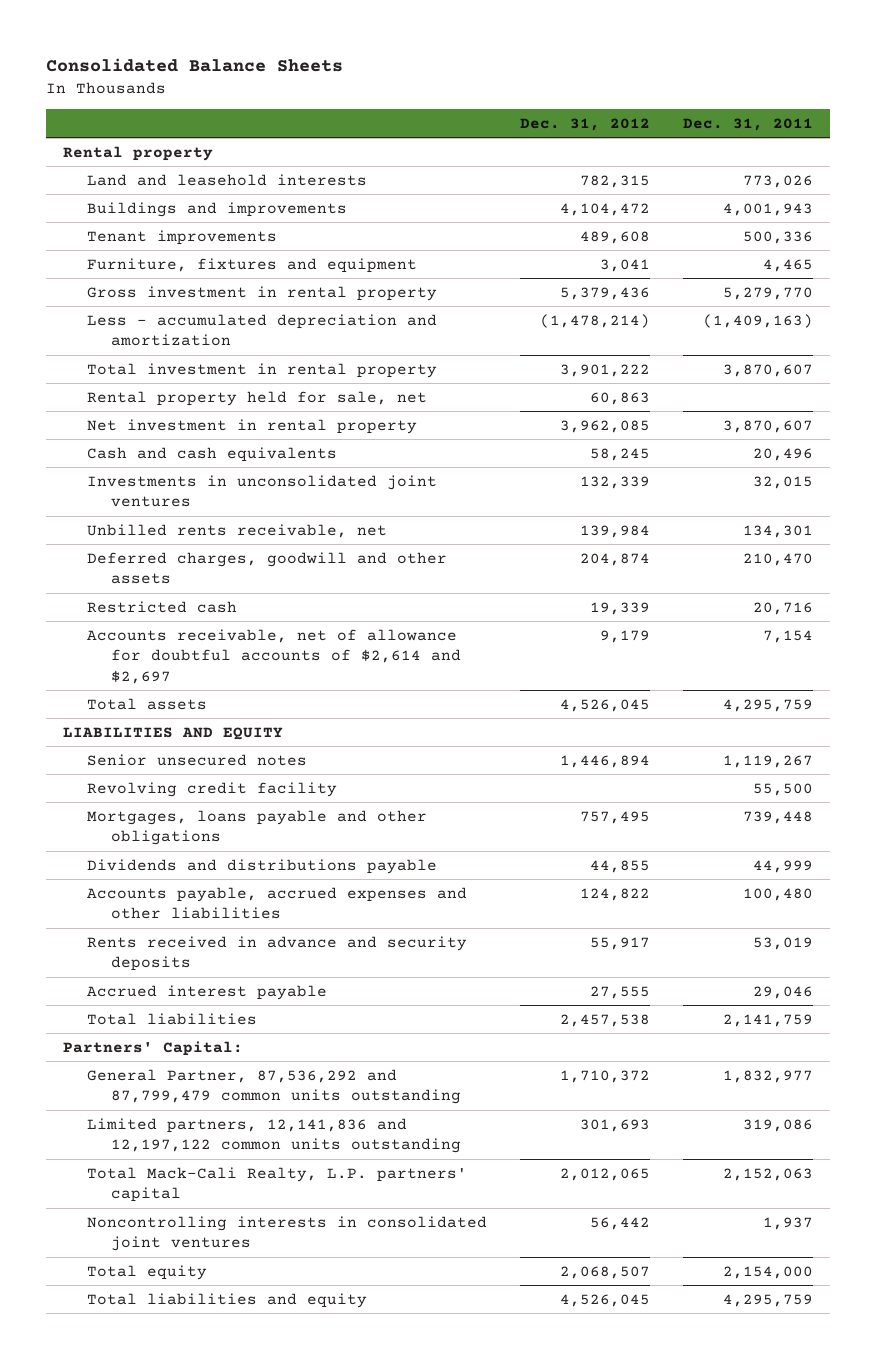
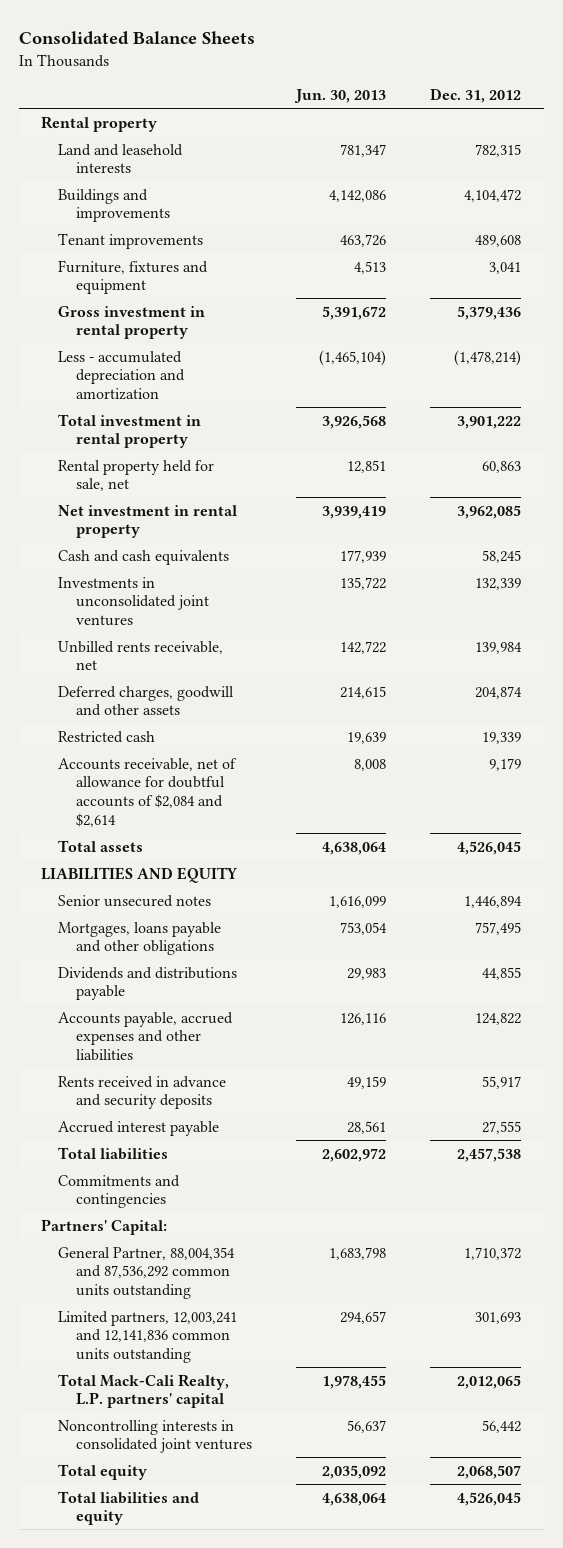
[683,117,814,131] Dec. 31, 2011 -> none
none -> [293,89,386,104] Jun. 30, 2013
[86,628,461,685] Accounts receivable, net of allowance for doubtful accounts of $2,614 and $2,697 -> [58,757,238,827] Accounts receivable, net of allowance for doubtful accounts of $2,084 and $2,614
[86,781,337,797] Revolving credit facility -> none
none -> [58,1174,181,1209] Commitments and contingencies
[86,1068,461,1105] General Partner, 87,536,292 and 87,799,479 common units outstanding -> [58,1246,236,1299] General Partner, 88,004,354 and 87,536,292 common units outstanding
[86,1117,461,1154] Limited partners, 12,141,836 and 12,197,122 common units outstanding -> [58,1310,238,1363] Limited partners, 12,003,241 and 12,141,836 common units outstanding

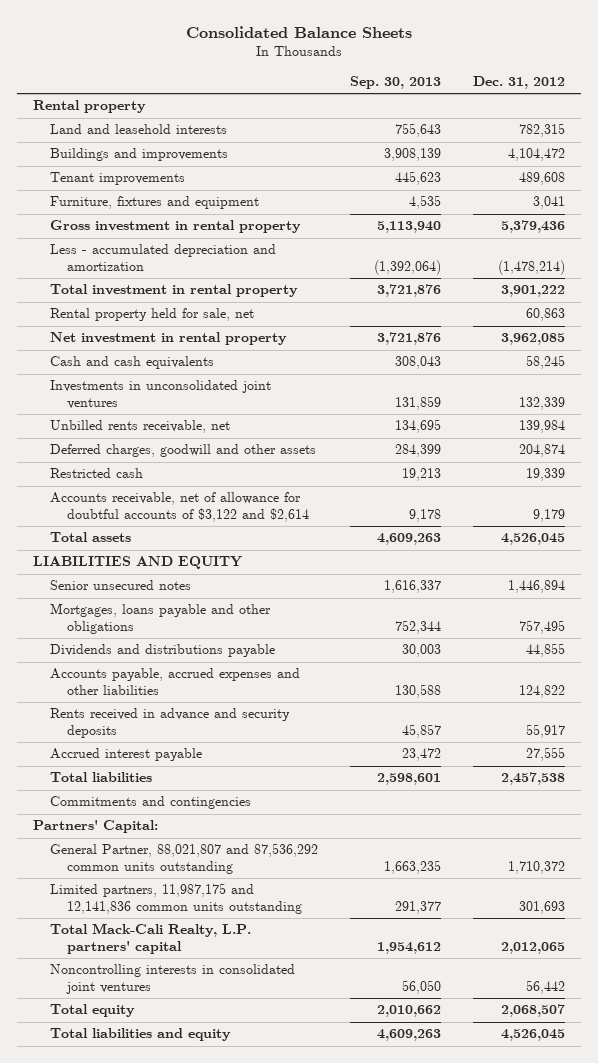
[293,89,386,104] Jun. 30, 2013 -> none
none -> [349,75,441,89] Sep. 30, 2013
[58,757,238,827] Accounts receivable, net of allowance for doubtful accounts of $2,084 and $2,614 -> [49,492,309,523] Accounts receivable, net of allowance for doubtful accounts of $3,122 and $2,614
[58,1246,236,1299] General Partner, 88,004,354 and 87,536,292 common units outstanding -> [49,843,318,875] General Partner, 88,021,807 and 87,536,292 common units outstanding
[58,1310,238,1363] Limited partners, 12,003,241 and 12,141,836 common units outstanding -> [49,883,302,915] Limited partners, 11,987,175 and 12,141,836 common units outstanding

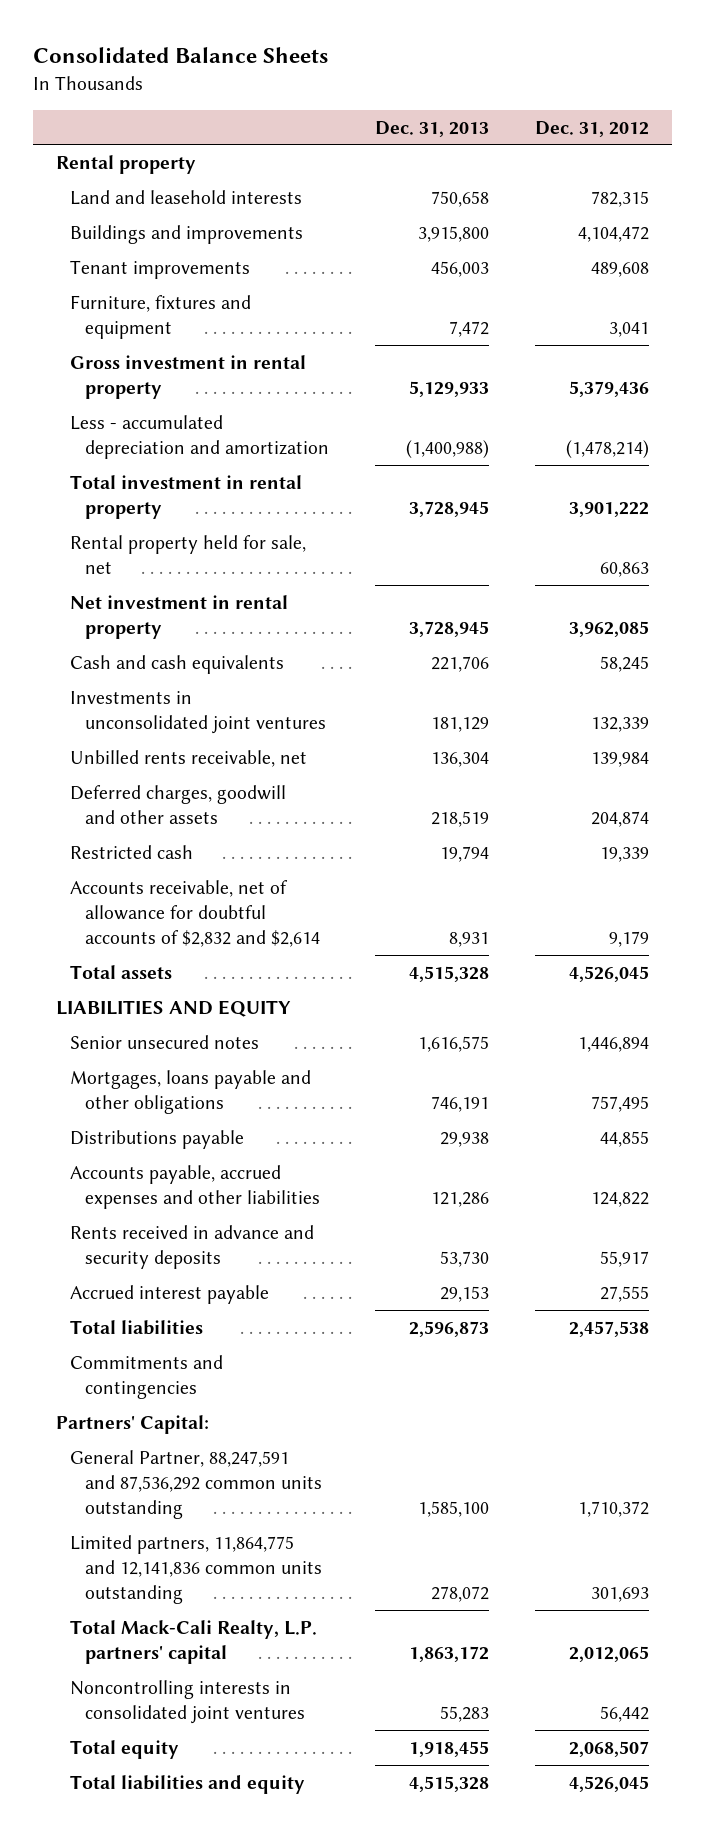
[349,75,441,89] Sep. 30, 2013 -> none
none -> [374,120,489,137] Dec. 31, 2013
[49,492,309,523] Accounts receivable, net of allowance for doubtful accounts of $3,122 and $2,614 -> [70,879,320,947] Accounts receivable, net of allowance for doubtful accounts of $2,832 and $2,614
[49,644,275,658] Dividends and distributions payable -> [70,1129,245,1149] Distributions payable
[49,843,318,875] General Partner, 88,021,807 and 87,536,292 common units outstanding -> [70,1449,322,1519] General Partner, 88,247,591 and 87,536,292 common units outstanding
[49,883,302,915] Limited partners, 11,987,175 and 12,141,836 common units outstanding -> [70,1534,322,1604] Limited partners, 11,864,775 and 12,141,836 common units outstanding

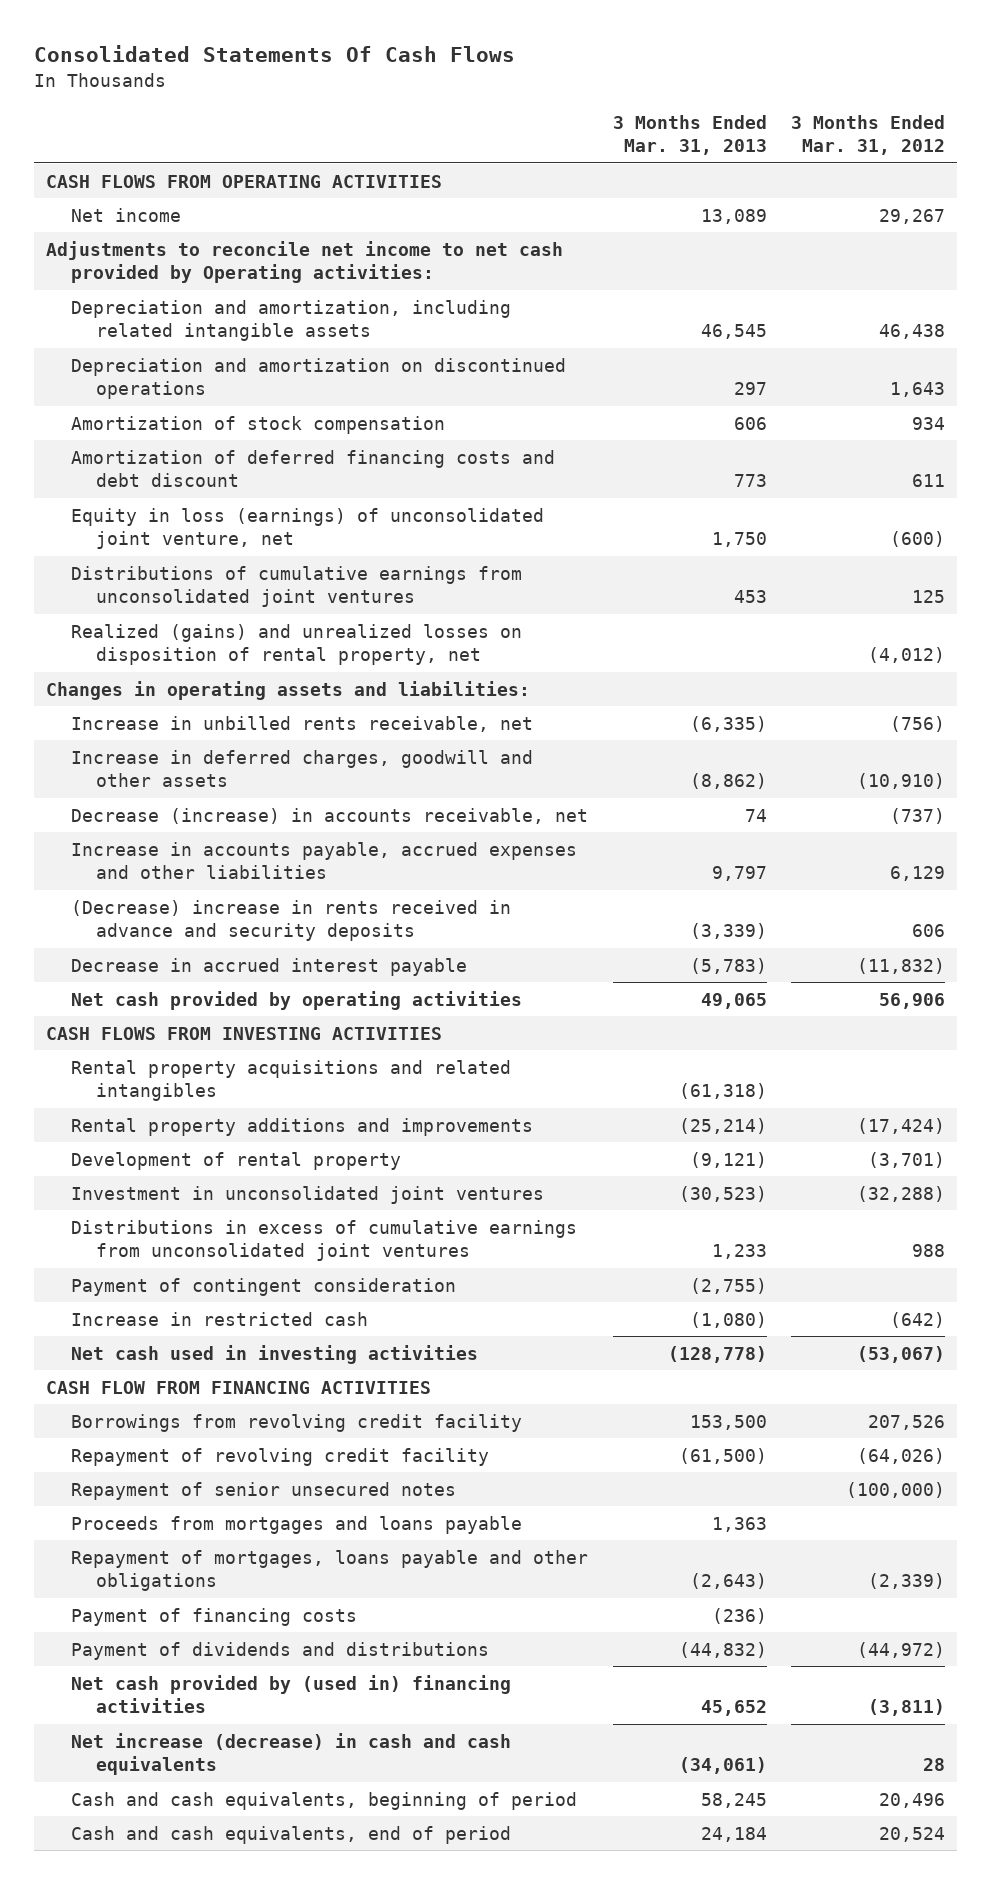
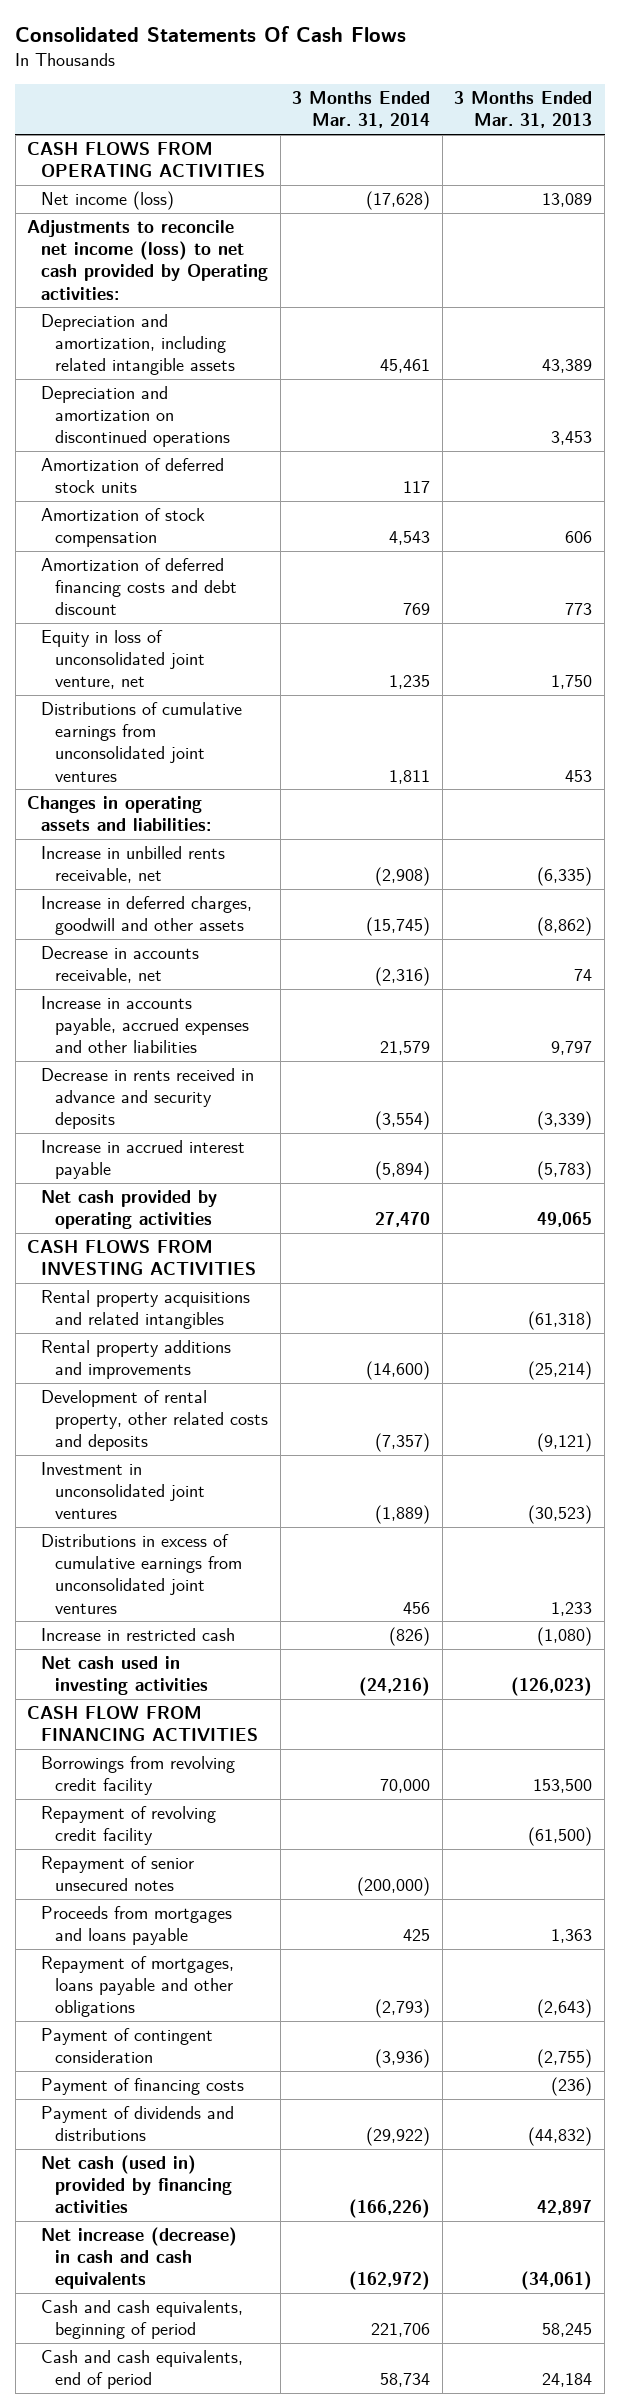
[791,114,946,156] 3 Months Ended Mar. 31, 2012 -> none
none -> [292,91,431,129] 3 Months Ended Mar. 31, 2014
[70,207,181,222] Net income -> [41,191,175,211] Net income (loss)
[46,240,564,284] Adjustments to reconcile net income to net cash provided by Operating activities: -> [27,220,269,300] Adjustments to reconcile net income (loss) to net cash provided by Operating activities:
[700,324,767,340] 46,545 -> [542,359,593,374] 43,389
[733,382,767,396] 297 -> [551,431,593,446] 3,453
none -> [41,458,225,494] Amortization of deferred stock units
[70,507,544,550] Equity in loss (earnings) of unconsolidated joint venture, net -> [41,630,206,690] Equity in loss of unconsolidated joint venture, net
[70,623,522,666] Realized (gains) and unrealized losses on disposition of rental property, net -> none
[70,807,588,824] Decrease (increase) in accounts receivable, net -> [41,946,200,984] Decrease in accounts receivable, net
[70,899,511,942] (Decrease) increase in rents received in advance and security deposits -> [41,1068,255,1130] Decrease in rents received in advance and security deposits
[70,957,467,976] Decrease in accrued interest payable -> [41,1140,246,1180] Increase in accrued interest payable
[70,1151,401,1170] Development of rental property -> [41,1390,269,1452] Development of rental property, other related costs and deposits
[667,1345,767,1363] (128,778) -> [511,1677,593,1697] (126,023)
[70,1277,456,1296] Payment of contingent consideration -> [41,2028,214,2064] Payment of contingent consideration
[70,1674,511,1714] Net cash provided by (used in) financing activities -> [41,2155,233,2214] Net cash (used in) provided by financing activities
[700,1700,767,1717] 45,652 -> [537,2200,593,2216] 42,897

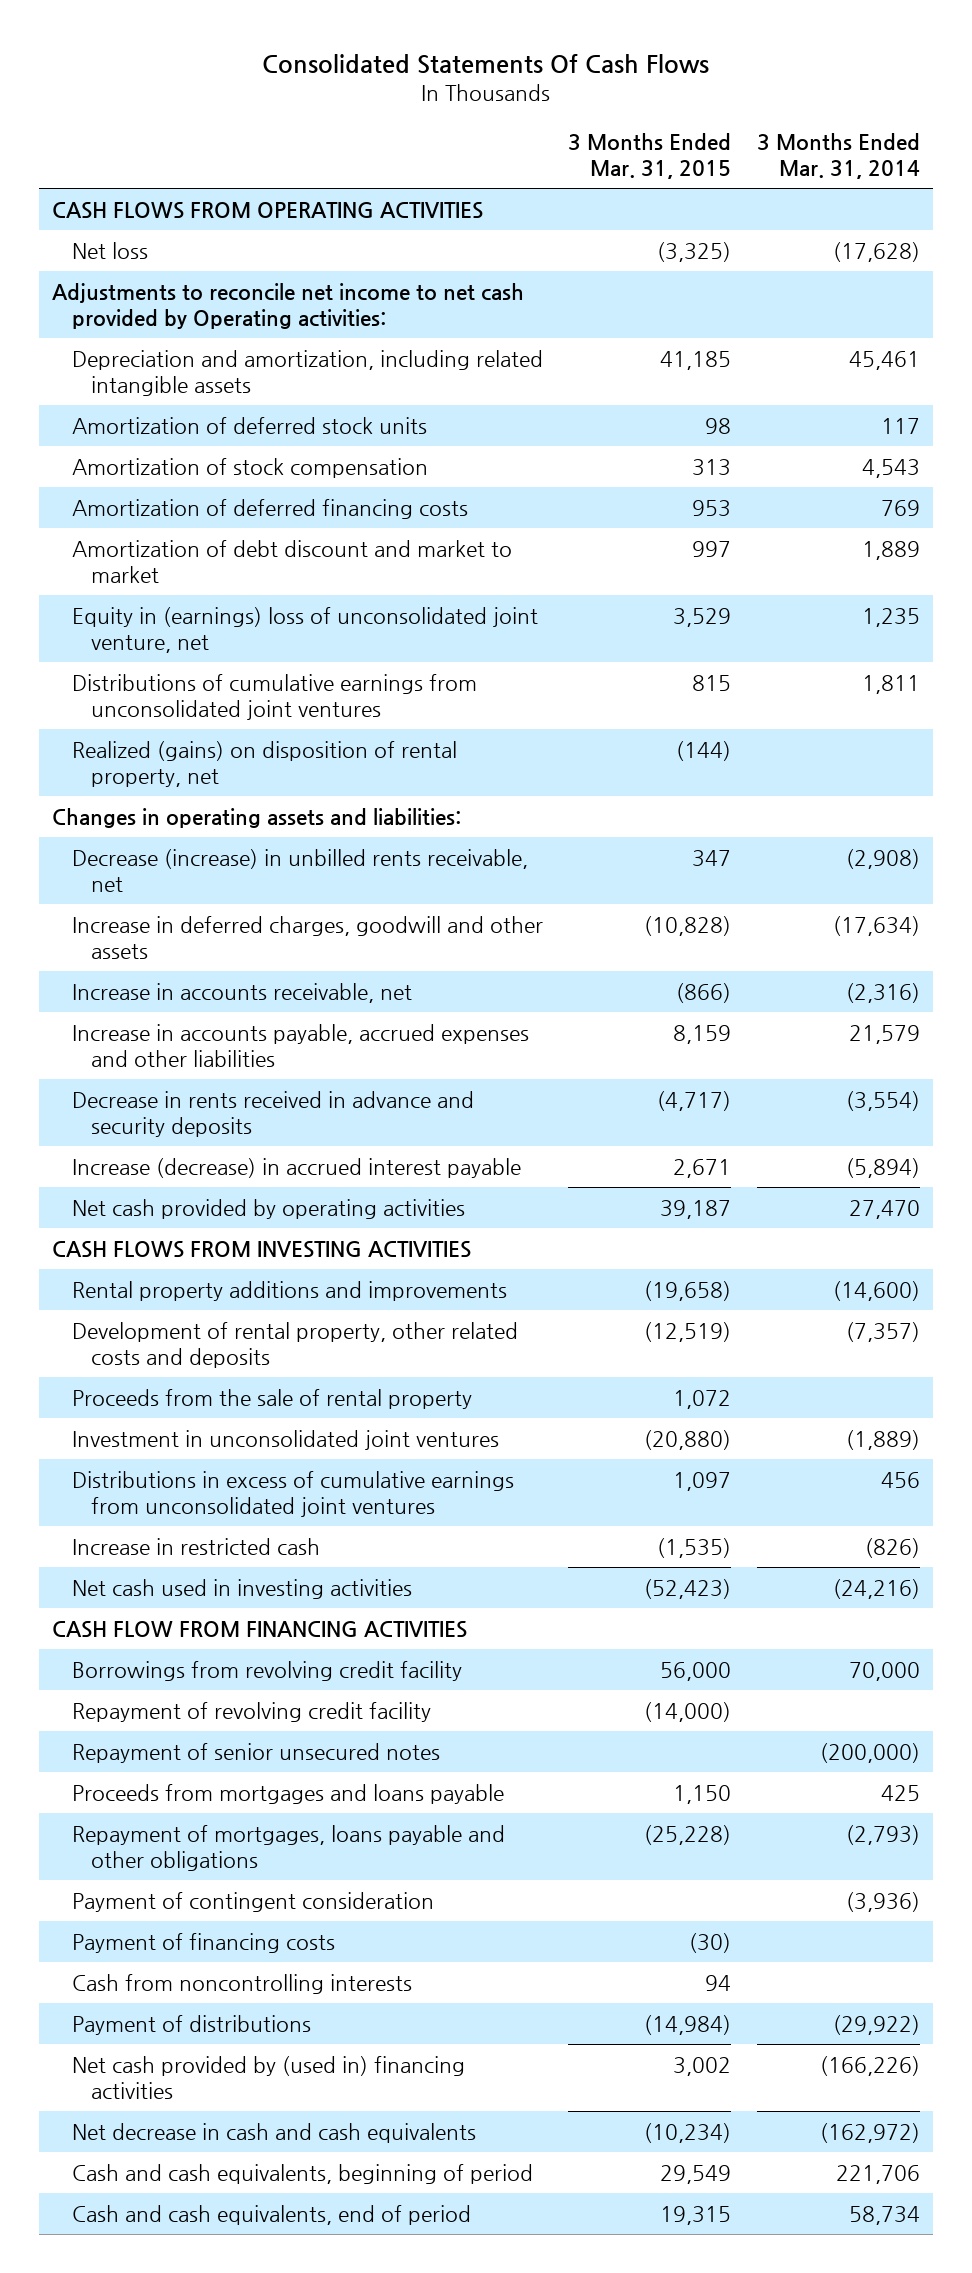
[454,91,593,129] 3 Months Ended Mar. 31, 2013 -> none
none -> [568,132,732,180] 3 Months Ended Mar. 31, 2015
[41,191,175,211] Net income (loss) -> [71,241,148,259] Net loss
[27,220,269,300] Adjustments to reconcile net income (loss) to net cash provided by Operating activities: -> [52,282,525,330] Adjustments to reconcile net income to net cash provided by Operating activities:
[41,386,231,448] Depreciation and amortization on discontinued operations -> none
[41,558,238,616] Amortization of deferred financing costs and debt discount -> [71,498,468,519] Amortization of deferred financing costs
none -> [71,539,512,584] Amortization of debt discount and market to market
[41,630,206,690] Equity in loss of unconsolidated joint venture, net -> [71,606,538,654] Equity in (earnings) loss of unconsolidated joint venture, net
none -> [71,740,457,788] Realized (gains) on disposition of rental property, net
[41,846,226,884] Increase in unbilled rents receivable, net -> [71,848,528,893] Decrease (increase) in unbilled rents receivable, net
[366,917,431,937] (15,745) -> [833,915,921,936] (17,634)
[41,946,200,984] Decrease in accounts receivable, net -> [71,982,412,1003] Increase in accounts receivable, net
[41,1140,246,1180] Increase in accrued interest payable -> [71,1157,521,1178] Increase (decrease) in accrued interest payable
[41,1290,251,1330] Rental property acquisitions and related intangibles -> none
none -> [71,1388,472,1409] Proceeds from the sale of rental property
none -> [71,1973,412,1994] Cash from noncontrolling interests
[41,2106,235,2142] Payment of dividends and distributions -> [71,2014,311,2035] Payment of distributions
[41,2155,233,2214] Net cash (used in) provided by financing activities -> [71,2055,465,2100] Net cash provided by (used in) financing activities
[41,2227,238,2290] Net increase (decrease) in cash and cash equivalents -> [71,2122,476,2143] Net decrease in cash and cash equivalents

